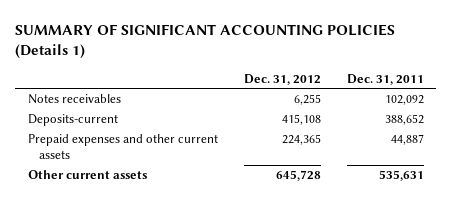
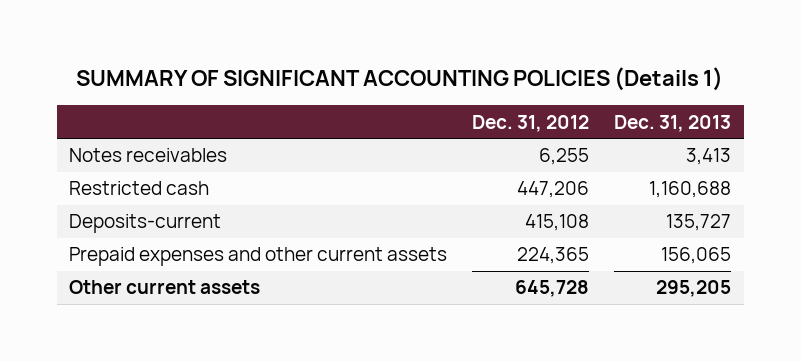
[346,73,424,85] Dec. 31, 2011 -> none
none -> [614,114,732,132] Dec. 31, 2013
none -> [69,181,210,196] Restricted cash

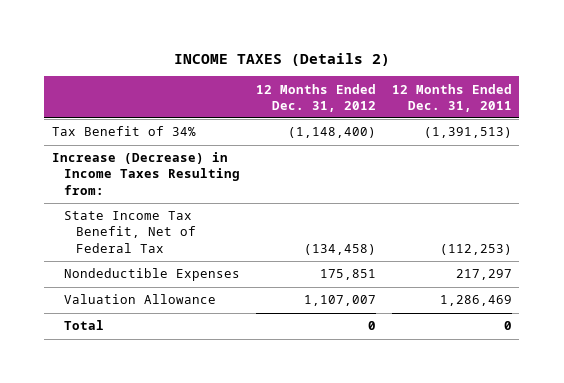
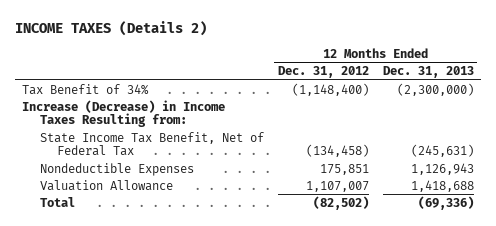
[391,83,512,112] 12 Months Ended Dec. 31, 2011 -> none
none -> [382,66,474,79] Dec. 31, 2013
[367,321,376,331] 0 -> [312,195,369,210] (82,502)

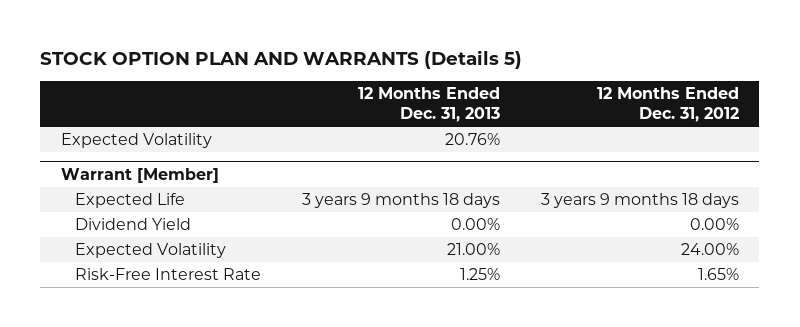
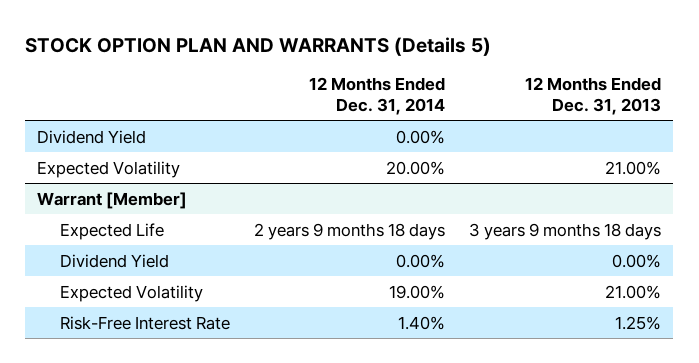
[596,87,739,123] 12 Months Ended Dec. 31, 2012 -> none
none -> [309,76,446,115] 12 Months Ended Dec. 31, 2014
none -> [37,129,147,144] Dividend Yield
[444,133,500,146] 20.76% -> [605,160,662,175] 21.00%

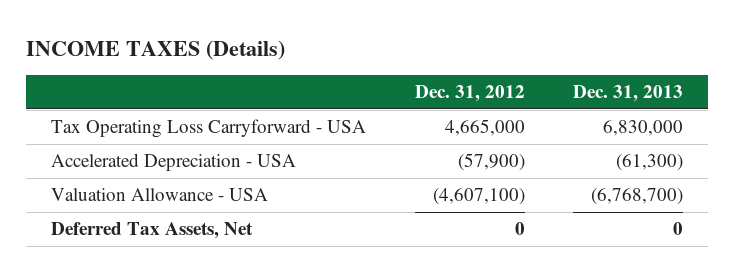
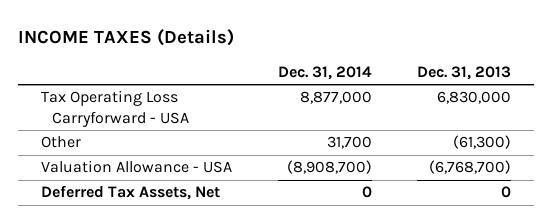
[414,84,525,102] Dec. 31, 2012 -> none
none -> [277,65,372,80] Dec. 31, 2014
[50,153,296,172] Accelerated Depreciation - USA -> [41,136,82,149] Other

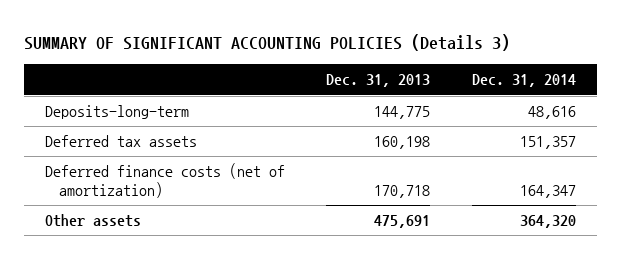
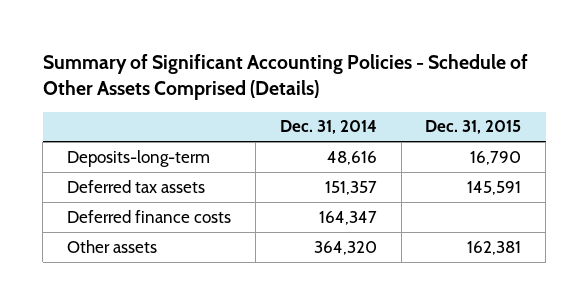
[23,34,510,52] SUMMARY OF SIGNIFICANT ACCOUNTING POLICIES (Details 3) -> [42,53,528,100] Summary of Significant Accounting Policies - Schedule of Other Assets Comprised (Details)
[326,74,431,88] Dec. 31, 2013 -> none
none -> [425,120,522,135] Dec. 31, 2015
[44,163,285,198] Deferred finance costs (net of amortization) -> [66,209,231,223] Deferred finance costs

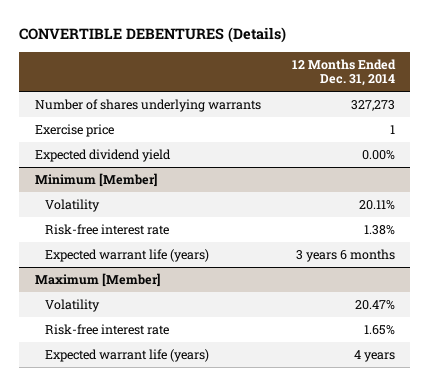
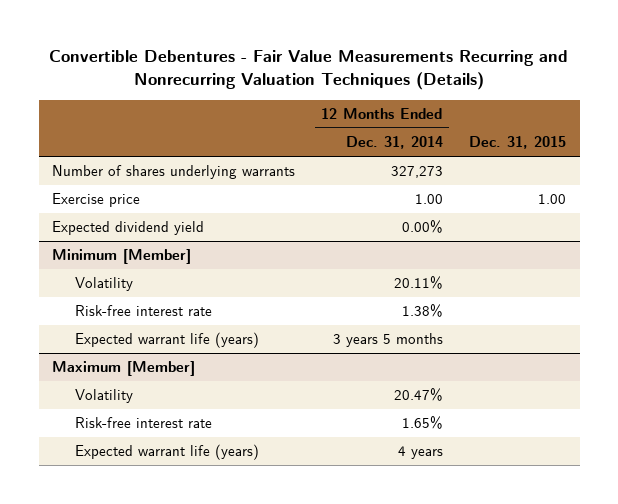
[19,26,287,43] CONVERTIBLE DEBENTURES (Details) -> [49,49,569,90] Convertible Debentures - Fair Value Measurements Recurring and Nonrecurring Valuation Techniques (Details)
none -> [469,136,567,150] Dec. 31, 2015
[389,124,395,134] 1 -> [414,194,443,205] 1.00
[295,248,395,262] 3 years 6 months -> [332,333,443,348] 3 years 5 months

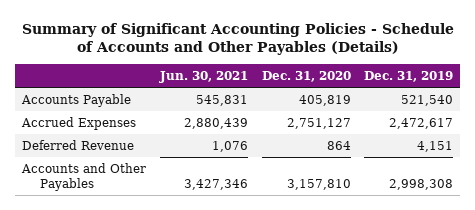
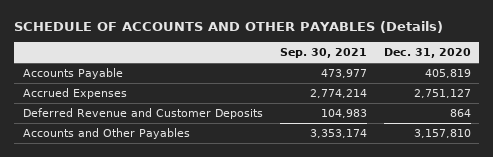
[21,22,454,56] Summary of Significant Accounting Policies - Schedule of Accounts and Other Payables (Details) -> [14,21,444,34] SCHEDULE OF ACCOUNTS AND OTHER PAYABLES (Details)
[158,71,248,84] Jun. 30, 2021 -> none
[364,71,454,83] Dec. 31, 2019 -> none
none -> [279,48,367,59] Sep. 30, 2021
[22,139,135,150] Deferred Revenue -> [22,108,263,120] Deferred Revenue and Customer Deposits

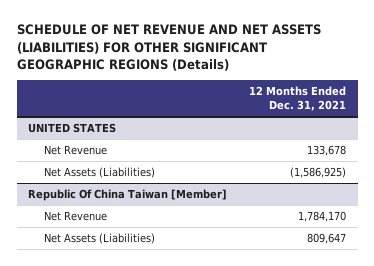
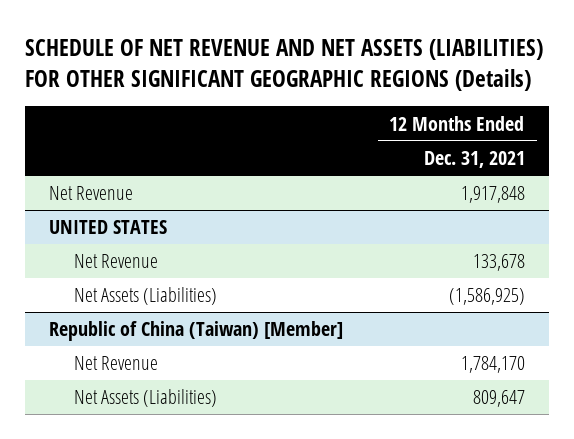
none -> [48,186,133,201] Net Revenue
[28,189,228,202] Republic Of China Taiwan [Member] -> [48,321,343,342] Republic of China (Taiwan) [Member]

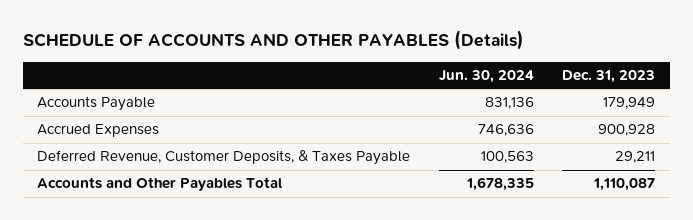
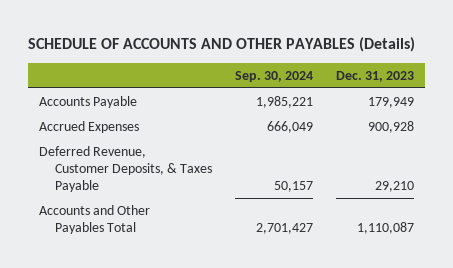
[438,69,534,83] Jun. 30, 2024 -> none
none -> [234,70,313,82] Sep. 30, 2024
[615,151,656,164] 29,211 -> [374,180,414,192] 29,210

